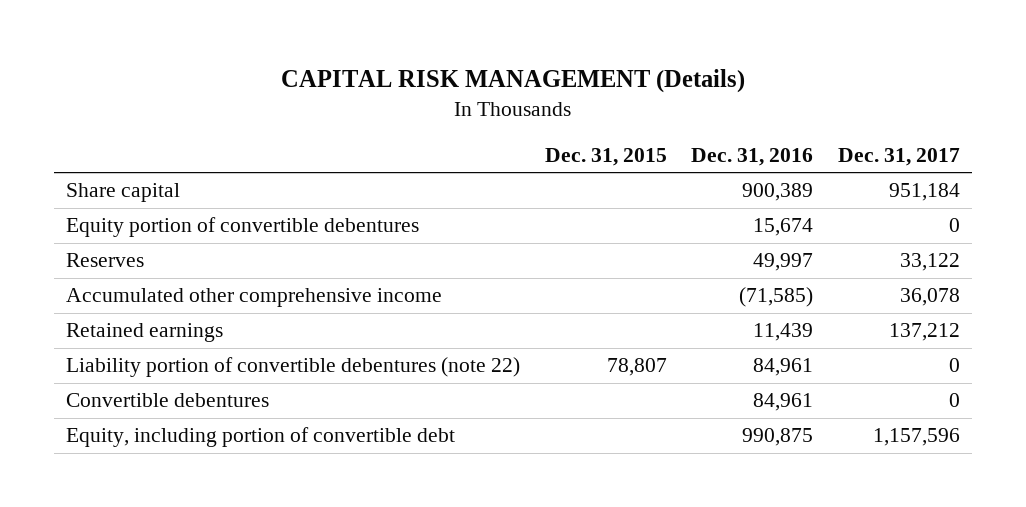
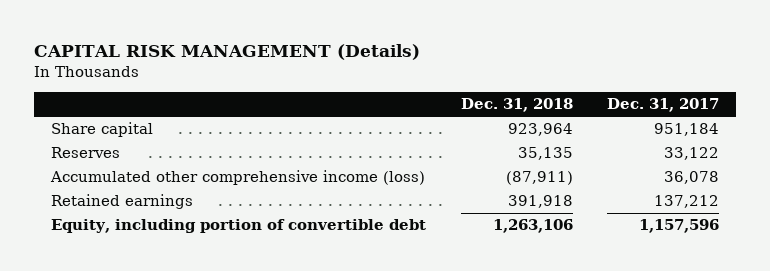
[544,147,667,166] Dec. 31, 2015 -> none
[691,147,814,166] Dec. 31, 2016 -> none
none -> [460,98,573,113] Dec. 31, 2018
[66,217,420,238] Equity portion of convertible debentures -> none
[66,288,443,308] Accumulated other comprehensive income -> [50,170,426,186] Accumulated other comprehensive income (loss)
[66,357,521,378] Liability portion of convertible debentures (note 22) -> none
[66,393,270,408] Convertible debentures -> none

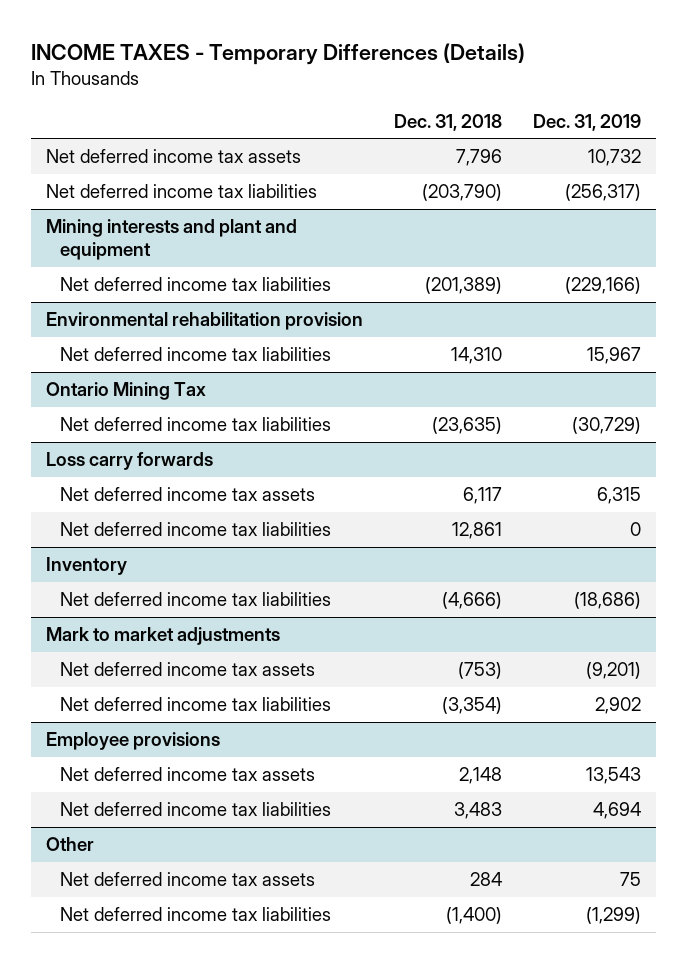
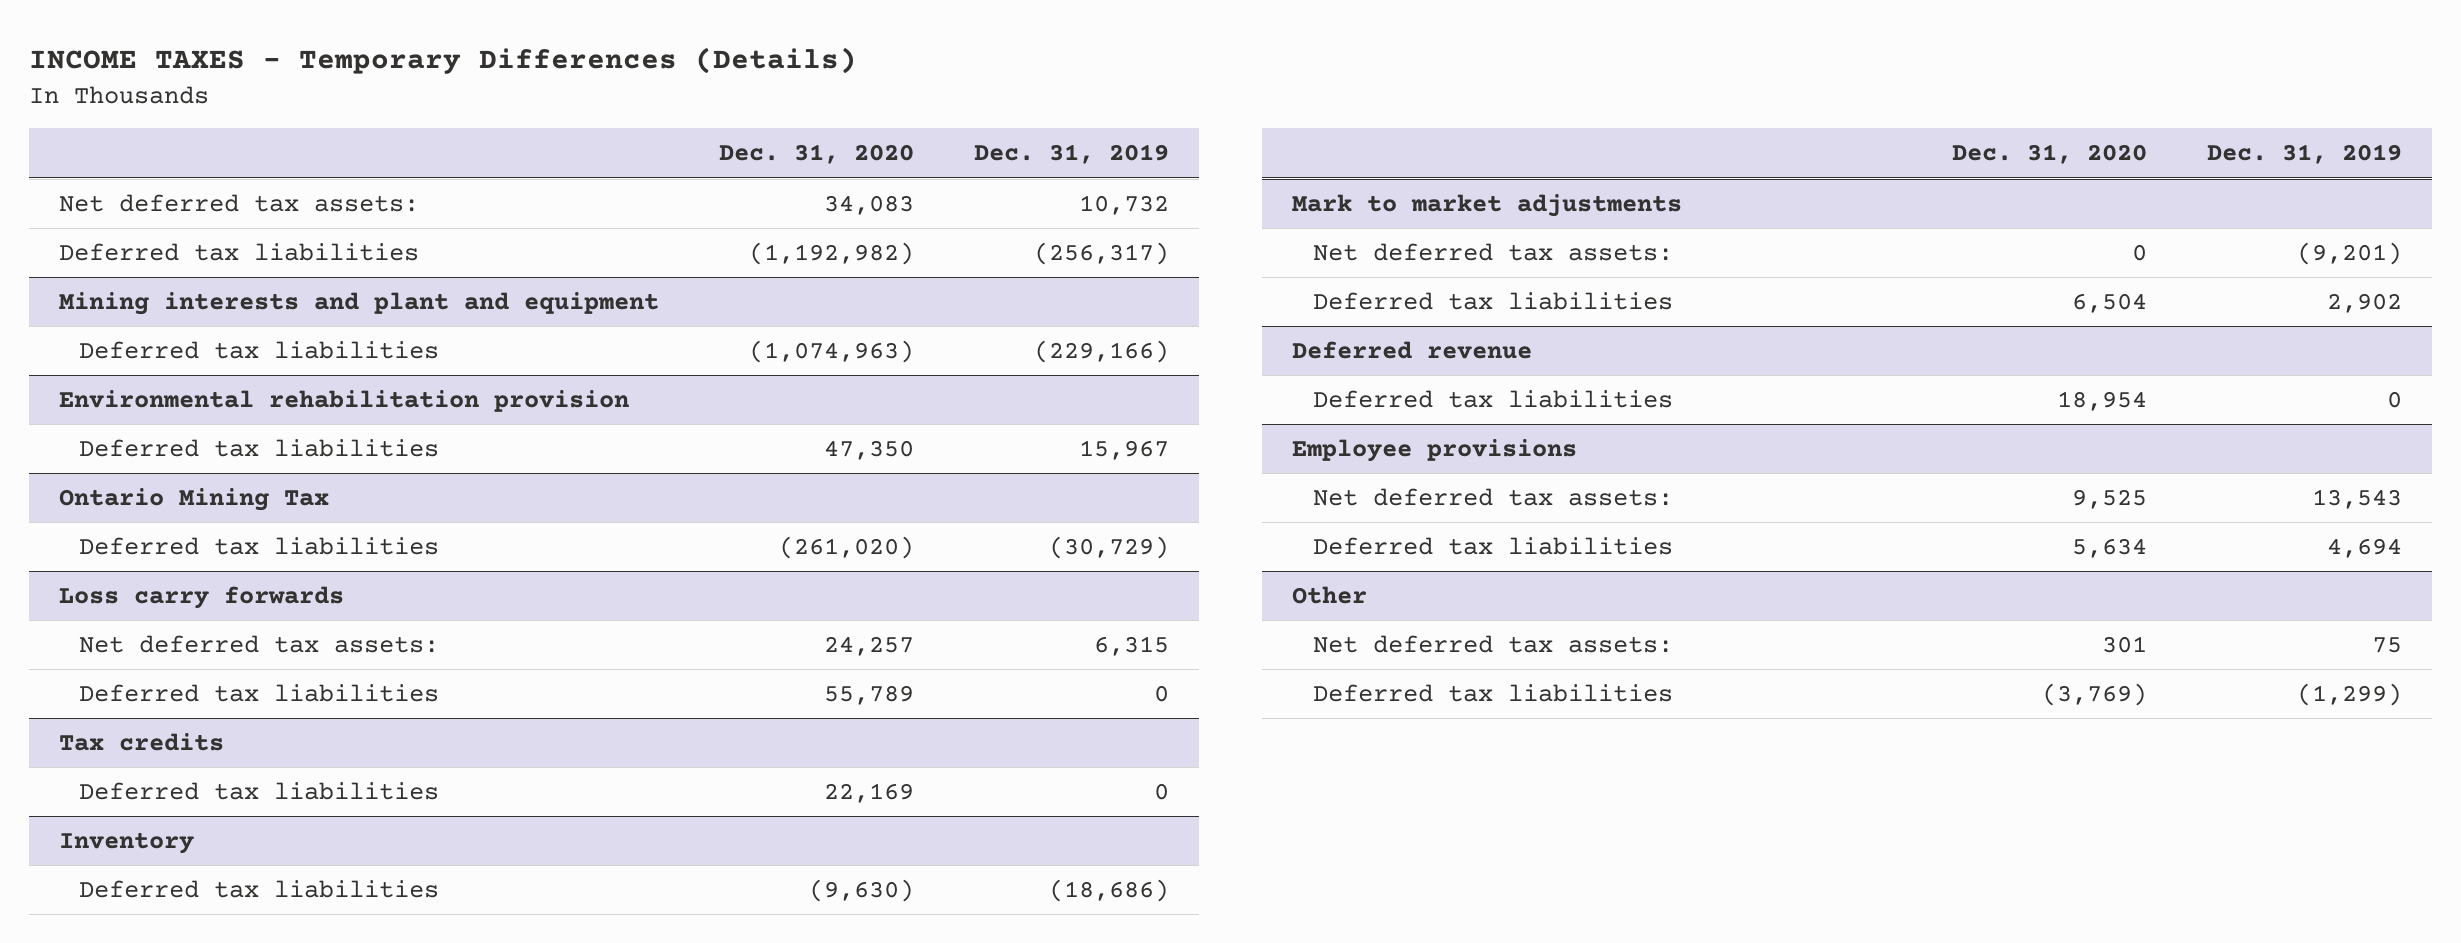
[393,113,502,131] Dec. 31, 2018 -> none
none -> [718,144,914,165] Dec. 31, 2020
[46,149,302,164] Net deferred income tax assets -> [58,194,419,213] Net deferred tax assets:
[46,184,318,199] Net deferred income tax liabilities -> [58,243,419,262] Deferred tax liabilities
[59,277,331,292] Net deferred income tax liabilities -> [79,341,440,360] Deferred tax liabilities
[59,347,331,362] Net deferred income tax liabilities -> [79,439,440,458] Deferred tax liabilities
[59,417,331,432] Net deferred income tax liabilities -> [79,537,440,556] Deferred tax liabilities
[59,487,315,502] Net deferred income tax assets -> [79,635,440,654] Net deferred tax assets:
[59,522,331,537] Net deferred income tax liabilities -> [79,684,440,703] Deferred tax liabilities
none -> [58,733,224,752] Tax credits
none -> [79,782,440,801] Deferred tax liabilities
[59,592,331,607] Net deferred income tax liabilities -> [79,880,440,899] Deferred tax liabilities
[59,662,315,677] Net deferred income tax assets -> [1313,243,1674,262] Net deferred tax assets:
[59,697,331,712] Net deferred income tax liabilities -> [1313,292,1674,311] Deferred tax liabilities
none -> [1292,341,1533,360] Deferred revenue
none -> [1313,390,1674,409] Deferred tax liabilities
[59,767,315,782] Net deferred income tax assets -> [1313,488,1674,507] Net deferred tax assets:
[59,802,331,817] Net deferred income tax liabilities -> [1313,537,1674,556] Deferred tax liabilities
[59,872,315,887] Net deferred income tax assets -> [1313,635,1674,654] Net deferred tax assets:
[59,907,331,922] Net deferred income tax liabilities -> [1313,684,1674,703] Deferred tax liabilities

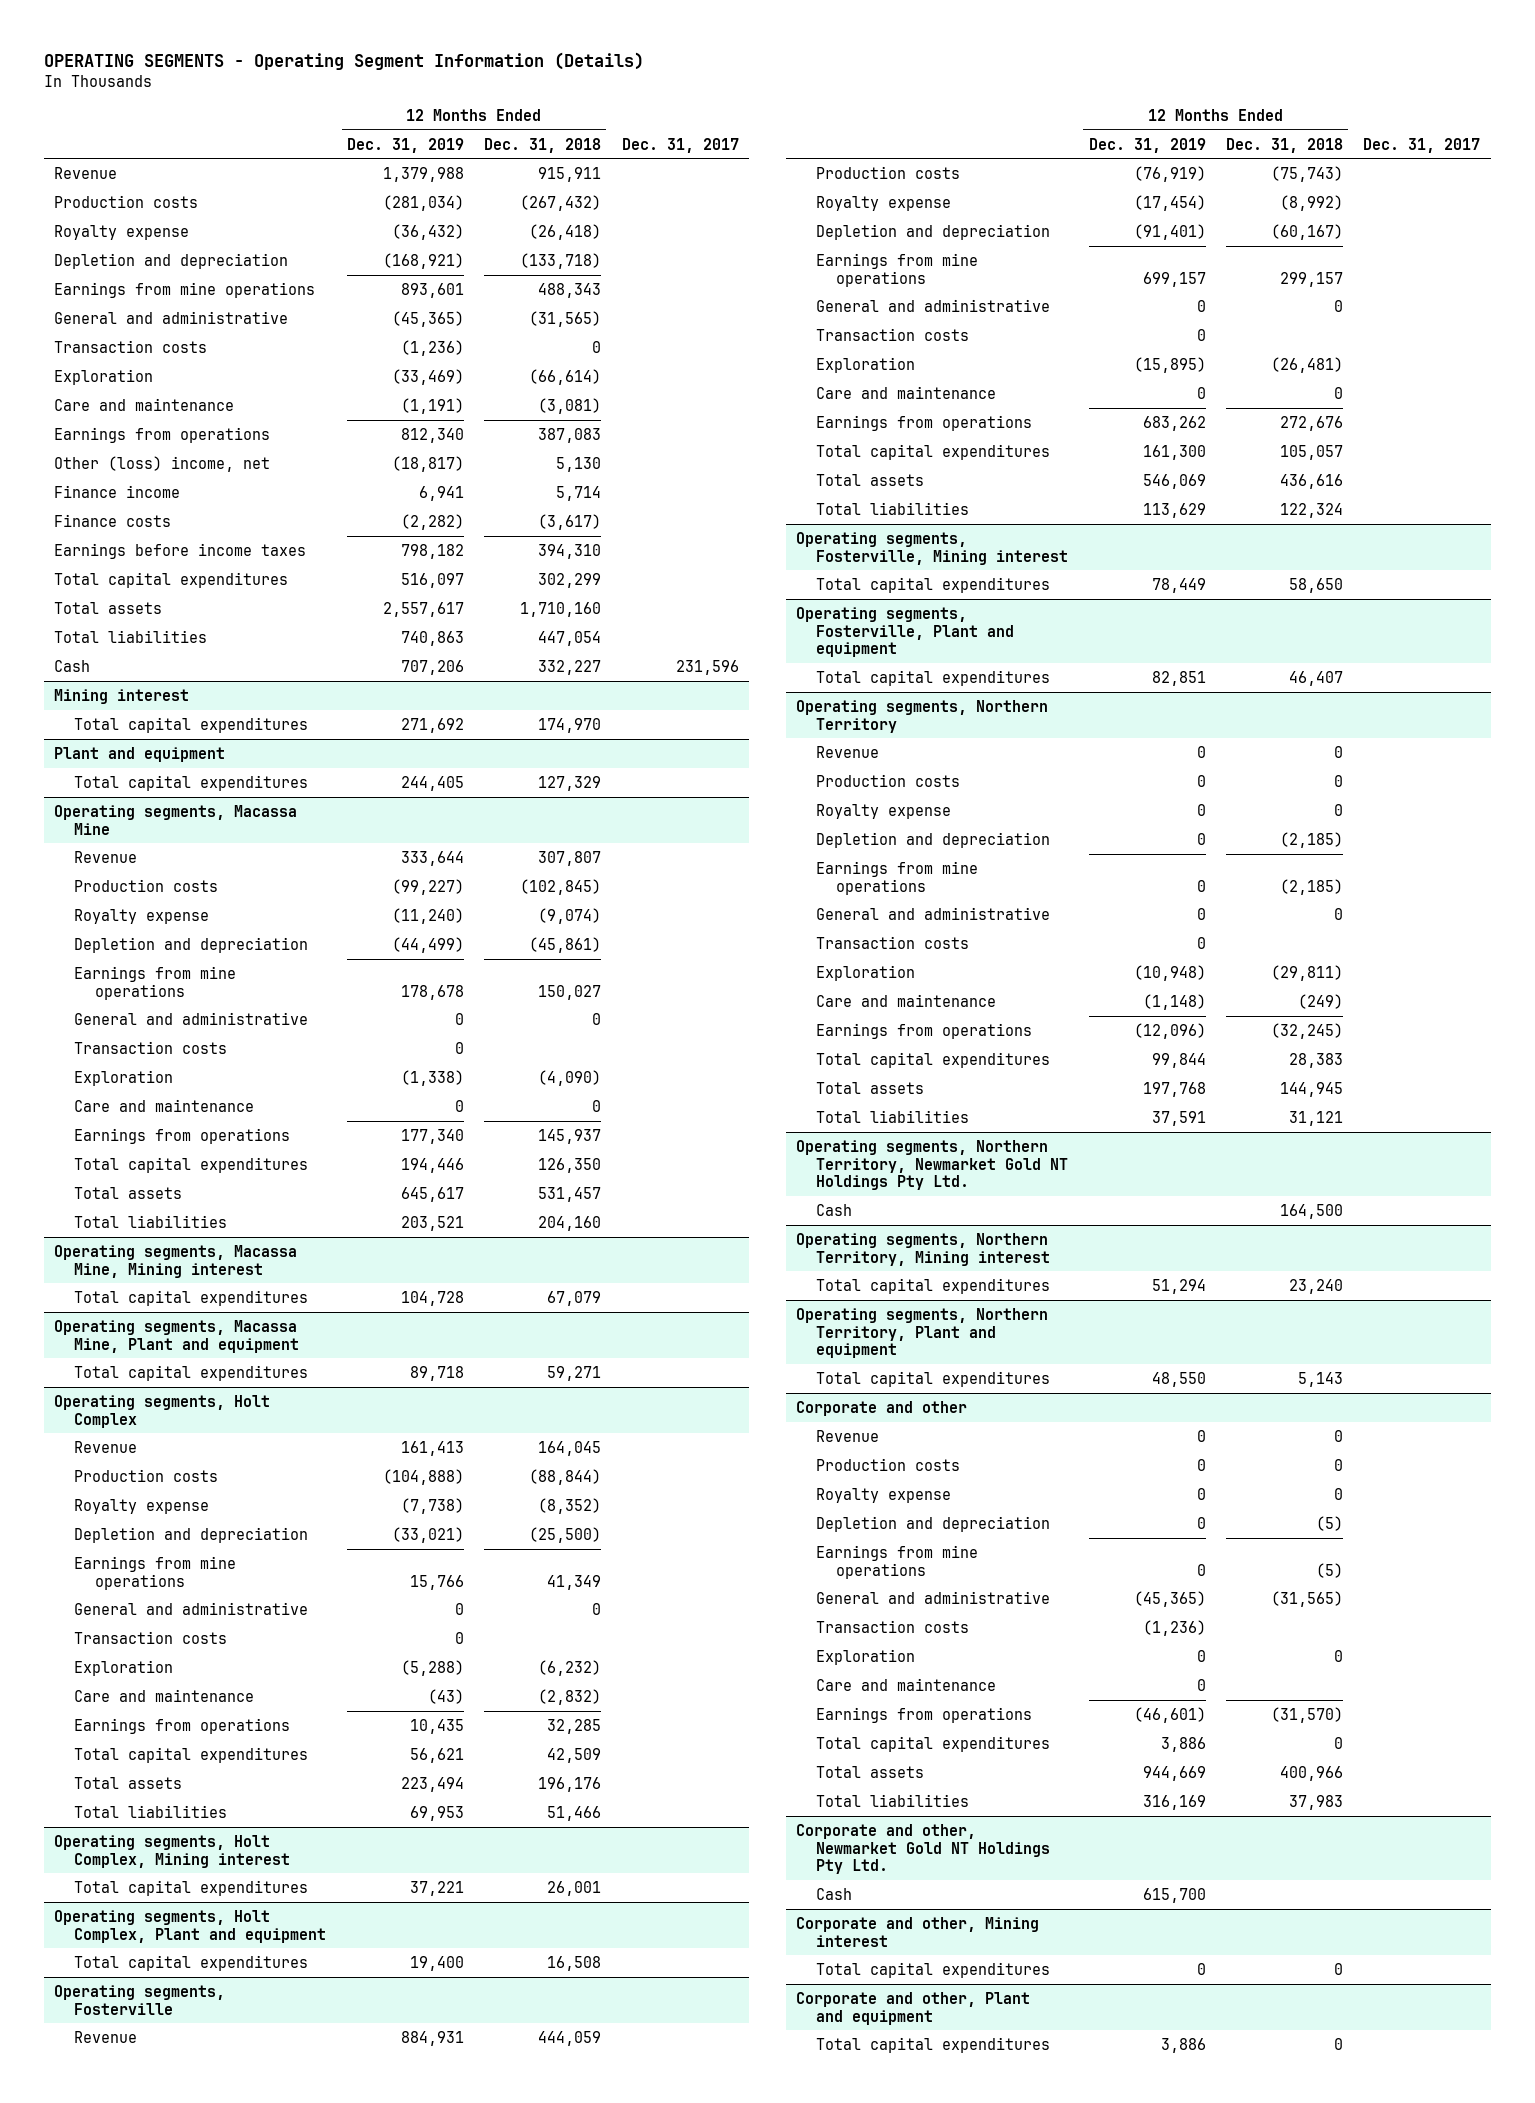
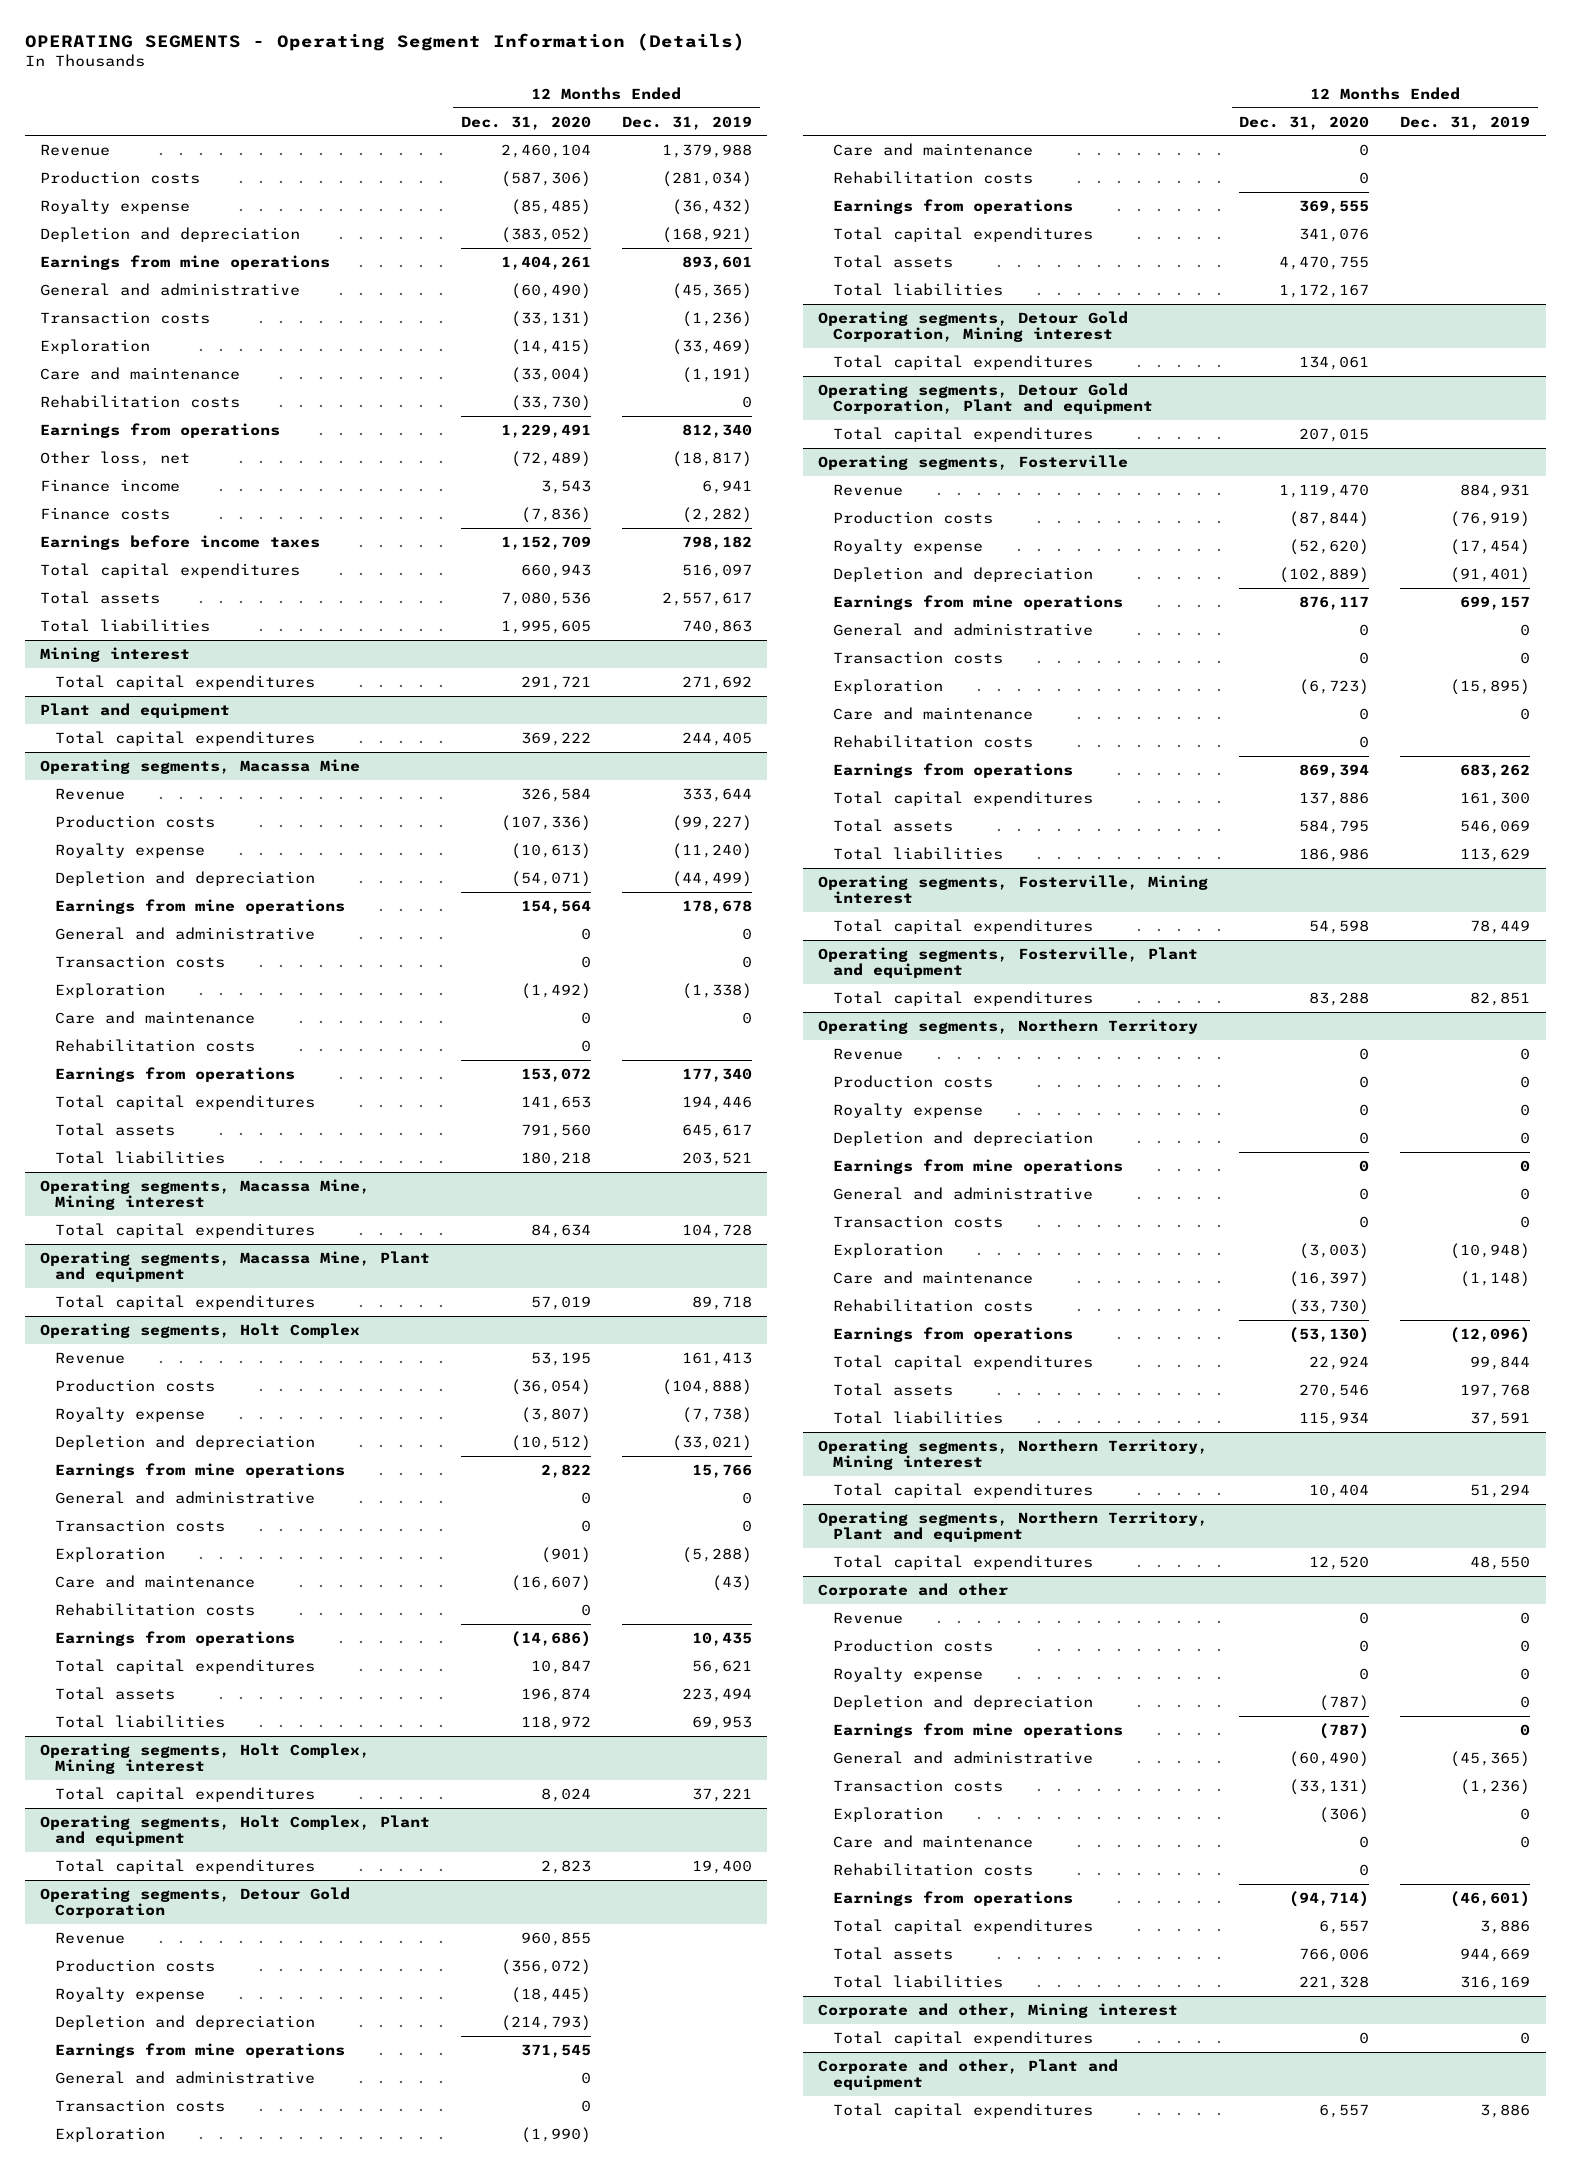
[484,137,602,153] Dec. 31, 2018 -> none
[621,137,739,153] Dec. 31, 2017 -> none
none -> [460,115,591,130] Dec. 31, 2020
none -> [40,394,241,408] Rehabilitation costs
[54,455,271,472] Other (loss) income, net -> [40,450,191,466] Other loss, net
[54,659,91,672] Cash -> none
none -> [54,1038,255,1052] Rehabilitation costs
none -> [54,1602,255,1616] Rehabilitation costs
none -> [40,1886,351,1919] Operating segments, Detour Gold Corporation
none -> [54,1931,125,1944] Revenue
none -> [54,1958,215,1972] Production costs
none -> [54,1986,205,2002] Royalty expense
none -> [54,2014,315,2030] Depletion and depreciation
none -> [54,2042,345,2058] Earnings from mine operations
none -> [54,2070,315,2084] General and administrative
none -> [54,2098,225,2112] Transaction costs
none -> [54,2126,165,2142] Exploration
none -> [832,142,1033,156] Care and maintenance
none -> [832,170,1033,184] Rehabilitation costs
none -> [832,198,1073,214] Earnings from operations
none -> [832,226,1093,242] Total capital expenditures
none -> [832,254,953,268] Total assets
none -> [832,282,1003,296] Total liabilities
none -> [818,310,1129,343] Operating segments, Detour Gold Corporation, Mining interest
none -> [832,354,1093,370] Total capital expenditures
none -> [818,382,1153,415] Operating segments, Detour Gold Corporation, Plant and equipment
none -> [832,426,1093,442] Total capital expenditures
none -> [832,734,1033,748] Rehabilitation costs
none -> [832,1298,1033,1312] Rehabilitation costs
[795,1139,1069,1191] Operating segments, Northern Territory, Newmarket Gold NT Holdings Pty Ltd. -> none
[816,1203,853,1216] Cash -> none
none -> [832,1862,1033,1876] Rehabilitation costs
[795,1823,1051,1875] Corporate and other, Newmarket Gold NT Holdings Pty Ltd. -> none
[816,1887,853,1900] Cash -> none

